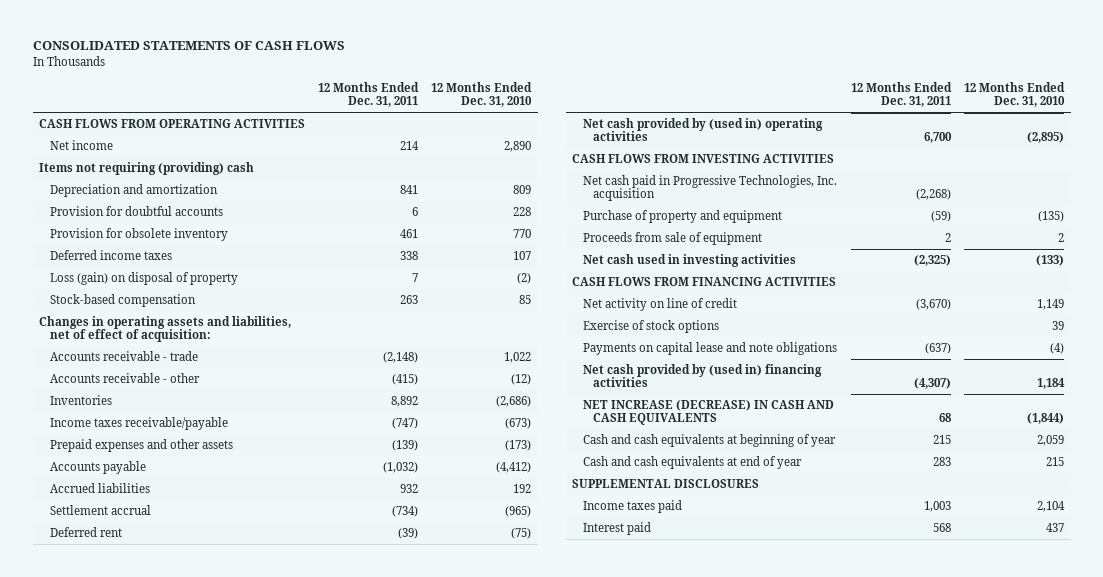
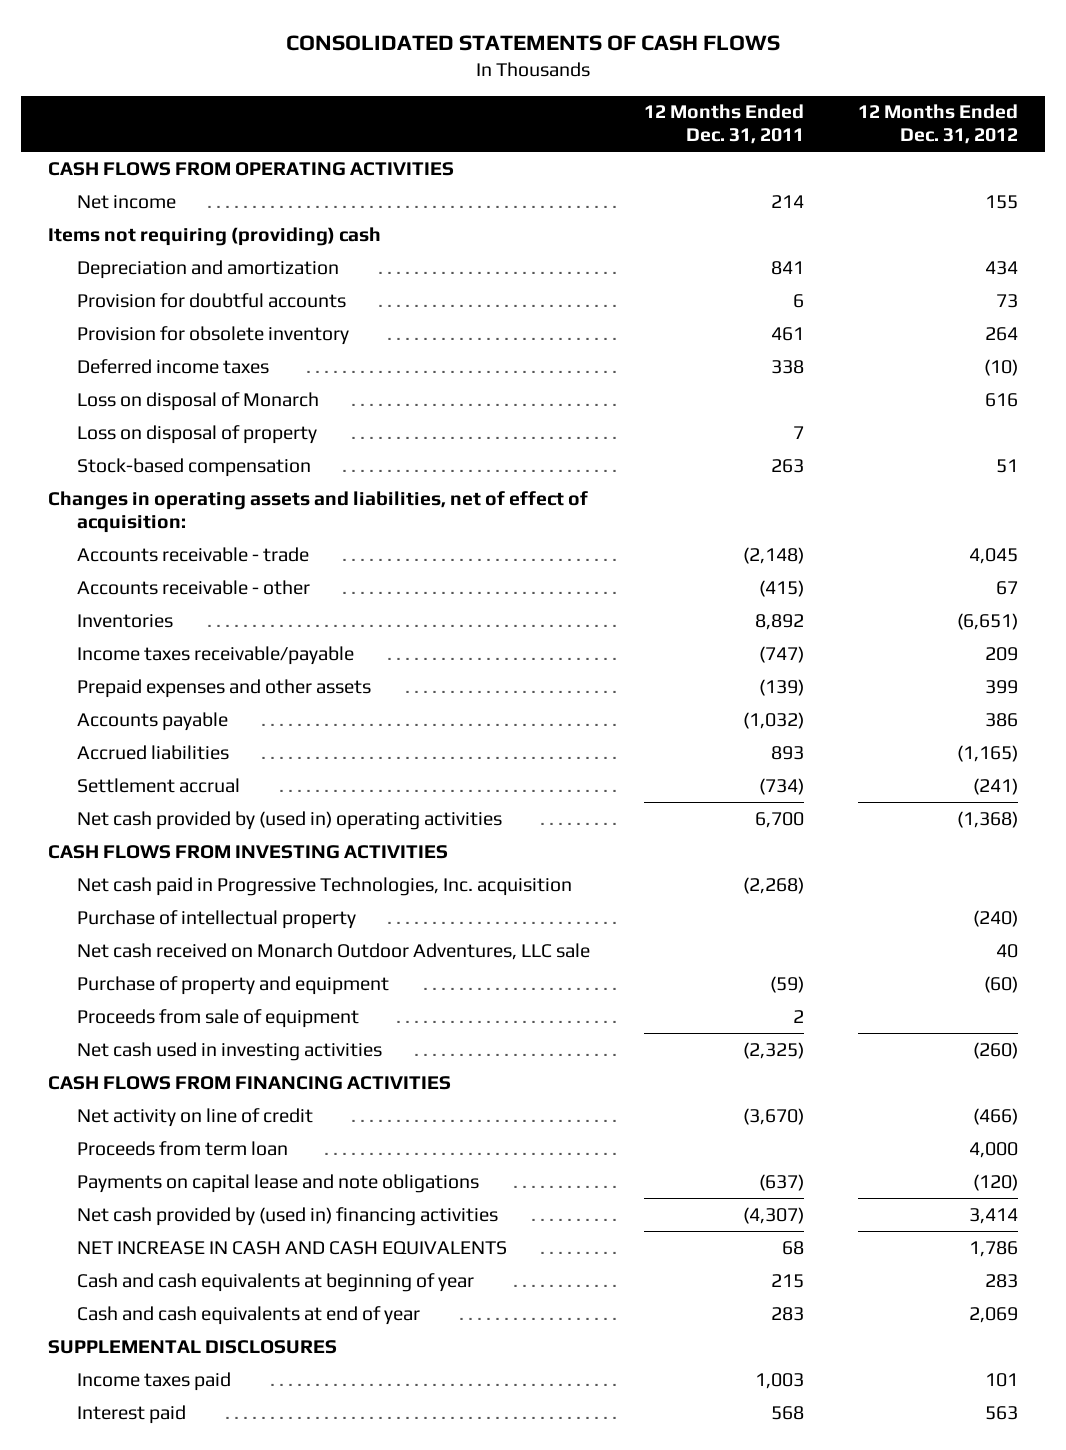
[431,81,533,108] 12 Months Ended Dec. 31, 2010 -> none
none -> [858,104,1019,145] 12 Months Ended Dec. 31, 2012
none -> [77,391,320,411] Loss on disposal of Monarch
[49,272,238,286] Loss (gain) on disposal of property -> [77,424,318,444] Loss on disposal of property
[400,484,419,494] 932 -> [771,745,805,760] 893
[49,527,122,538] Deferred rent -> none
none -> [77,909,357,929] Purchase of intellectual property
none -> [77,942,591,960] Net cash received on Monarch Outdoor Adventures, LLC sale
[582,320,719,334] Exercise of stock options -> none
none -> [77,1140,289,1156] Proceeds from term loan
[582,400,834,426] NET INCREASE (DECREASE) IN CASH AND CASH EQUIVALENTS -> [77,1240,508,1255] NET INCREASE IN CASH AND CASH EQUIVALENTS

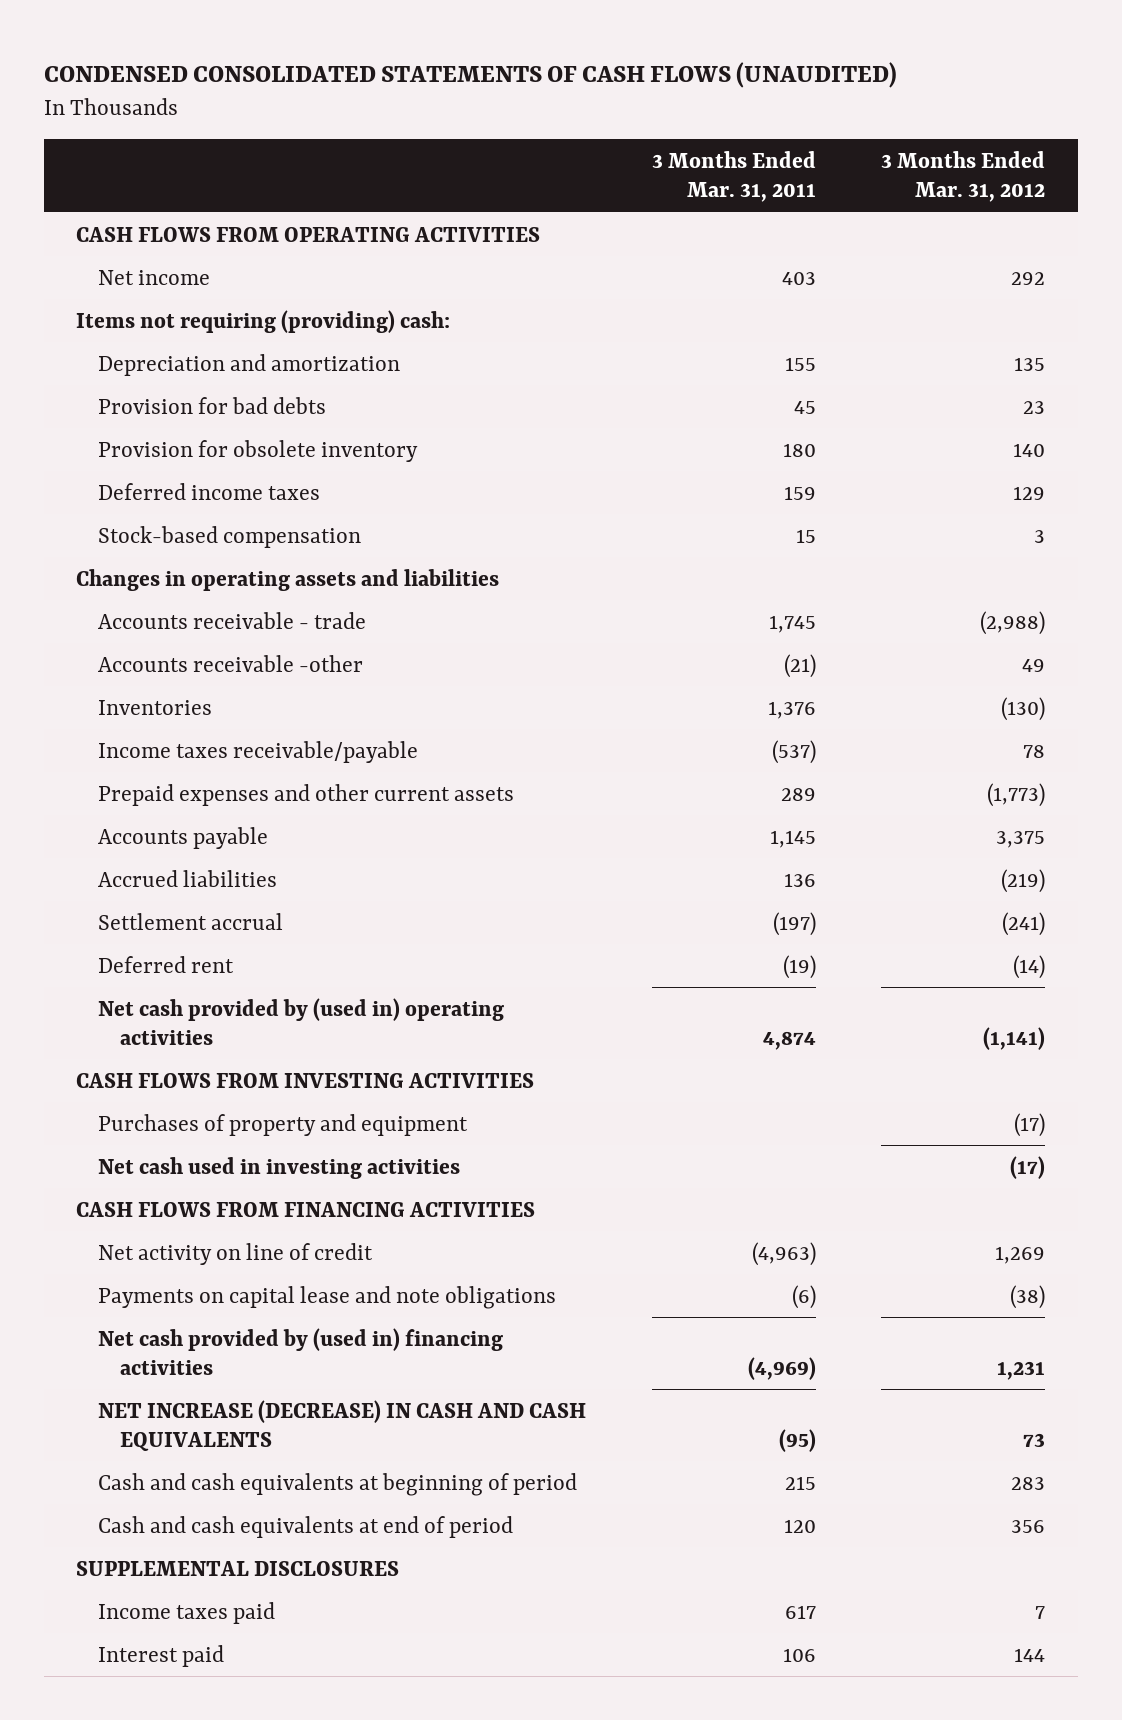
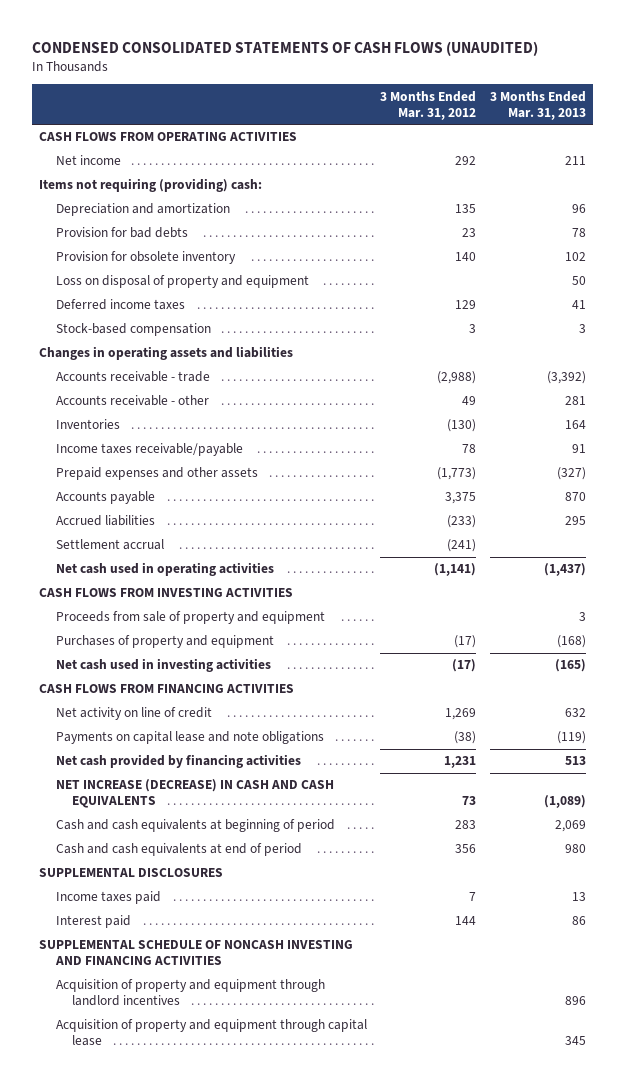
[651,150,816,203] 3 Months Ended Mar. 31, 2011 -> none
none -> [490,90,587,120] 3 Months Ended Mar. 31, 2013
none -> [55,275,309,289] Loss on disposal of property and equipment
[98,654,364,672] Accounts receivable -other -> [55,395,209,407] Accounts receivable - other
[98,783,515,806] Prepaid expenses and other current assets -> [55,467,258,481] Prepaid expenses and other assets
[1001,868,1046,893] (219) -> [447,515,477,529] (233)
[98,955,235,973] Deferred rent -> none
[98,997,505,1045] Net cash provided by (used in) operating activities -> [55,562,274,577] Net cash used in operating activities
none -> [55,611,325,625] Proceeds from sale of property and equipment
[98,1327,504,1375] Net cash provided by (used in) financing activities -> [55,754,301,769] Net cash provided by financing activities
none -> [39,940,354,966] SUPPLEMENTAL SCHEDULE OF NONCASH INVESTING AND FINANCING ACTIVITIES
none -> [55,979,325,1007] Acquisition of property and equipment through landlord incentives
none -> [55,1019,367,1047] Acquisition of property and equipment through capital lease

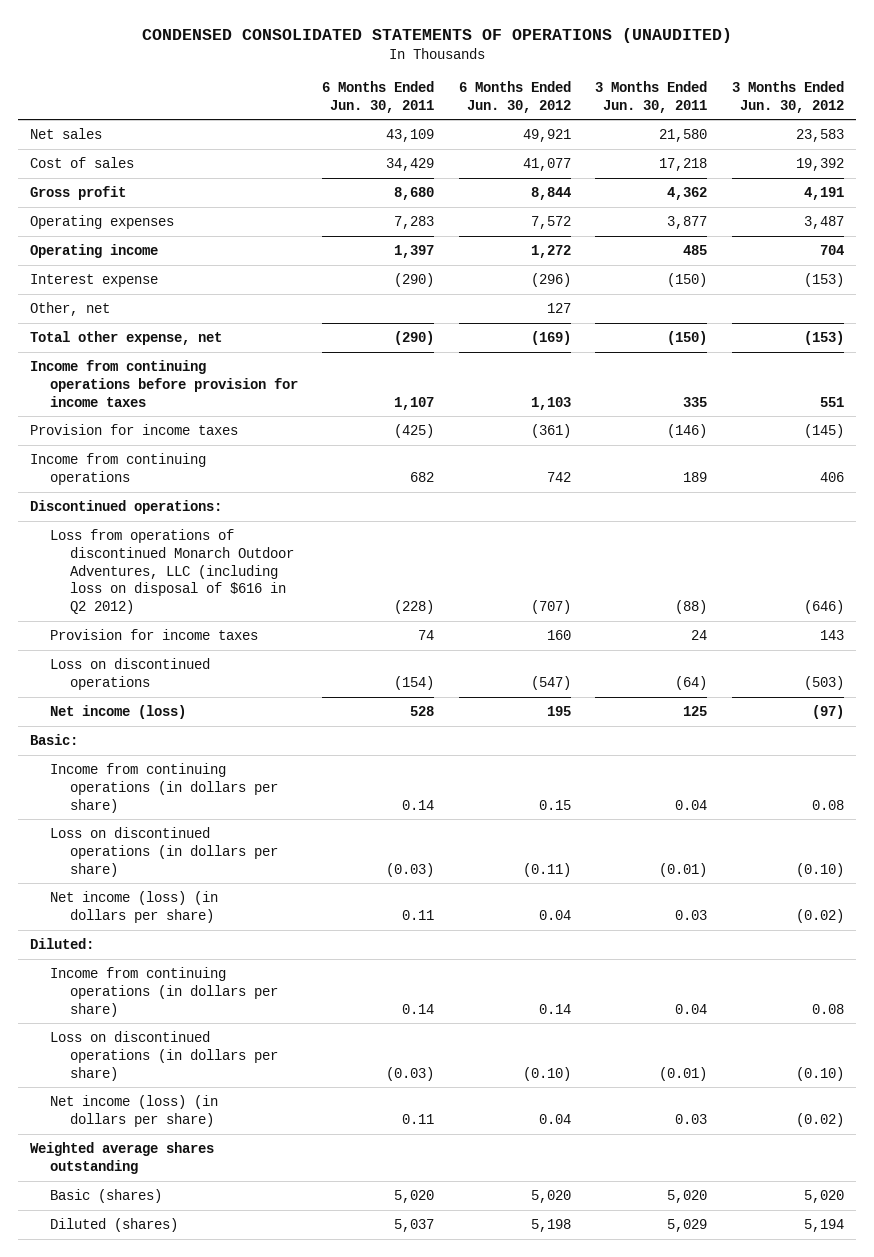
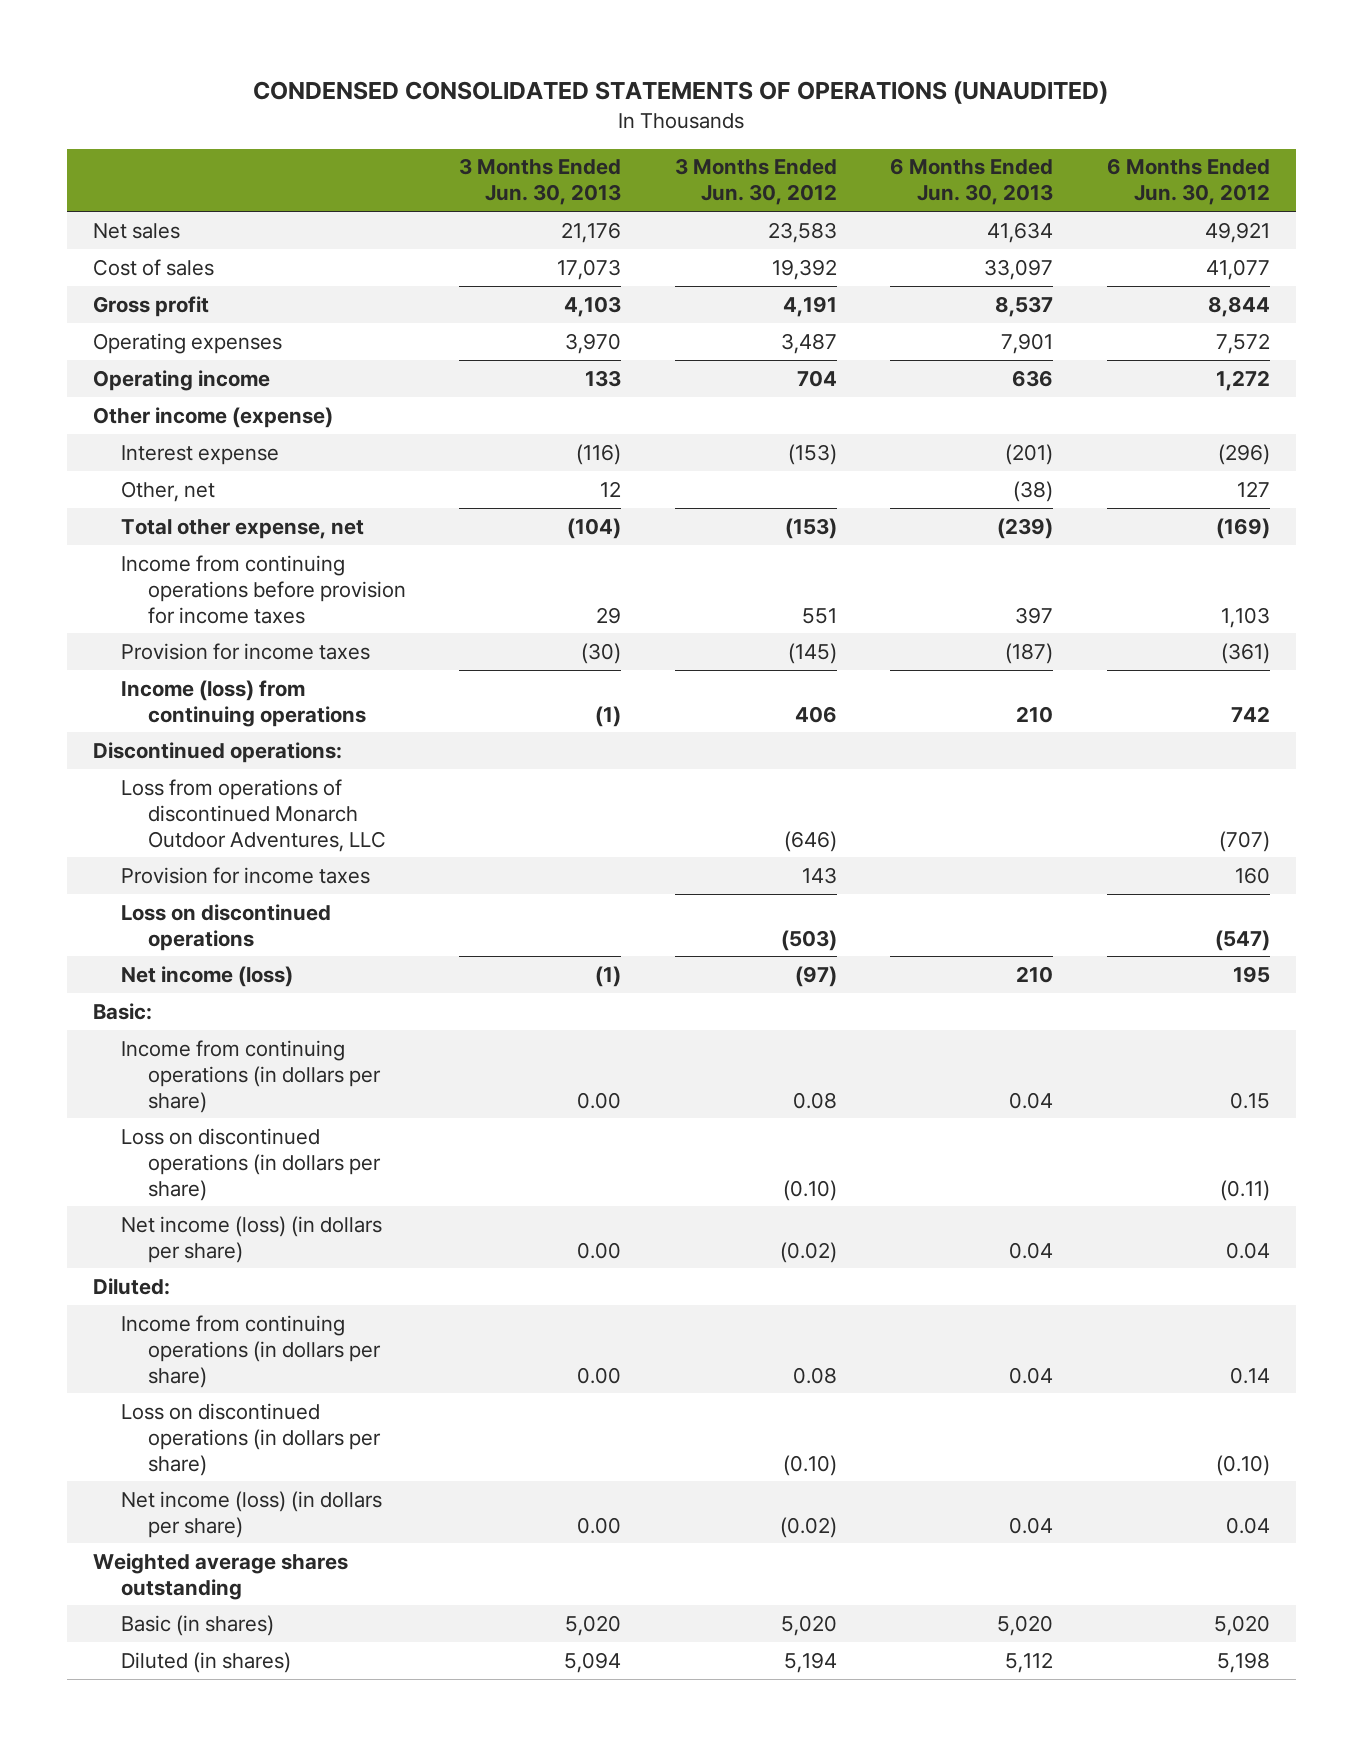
[322,80,435,113] 6 Months Ended Jun. 30, 2011 -> none
[595,80,708,113] 3 Months Ended Jun. 30, 2011 -> none
none -> [459,158,622,206] 3 Months Ended Jun. 30, 2013
none -> [890,158,1054,206] 6 Months Ended Jun. 30, 2013
none -> [93,406,334,428] Other income (expense)
[29,453,206,485] Income from continuing operations -> [120,679,366,727] Income (loss) from continuing operations
[49,529,294,615] Loss from operations of discontinued Monarch Outdoor Adventures, LLC (including loss on disposal of $616 in Q2 2012) -> [120,778,386,852] Loss from operations of discontinued Monarch Outdoor Adventures, LLC
[49,1189,162,1204] Basic (shares) -> [120,1614,274,1636] Basic (in shares)
[49,1218,178,1233] Diluted (shares) -> [120,1651,291,1673] Diluted (in shares)

